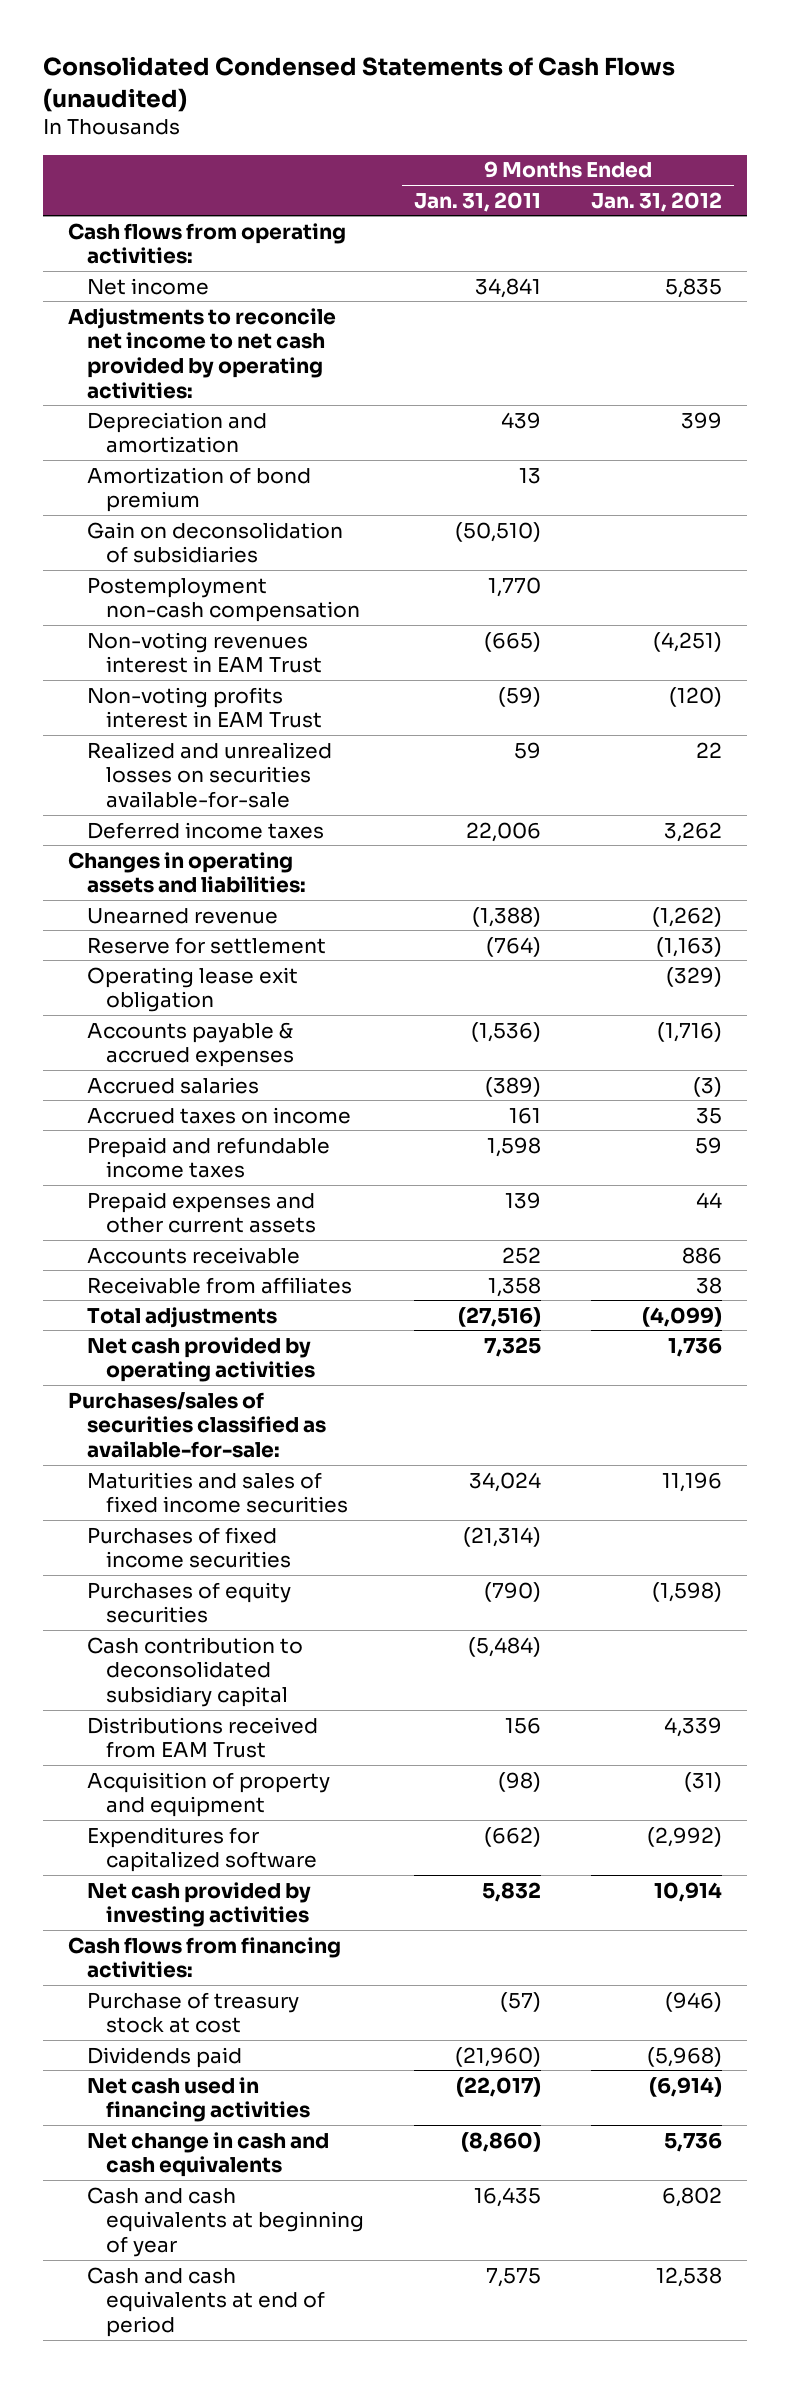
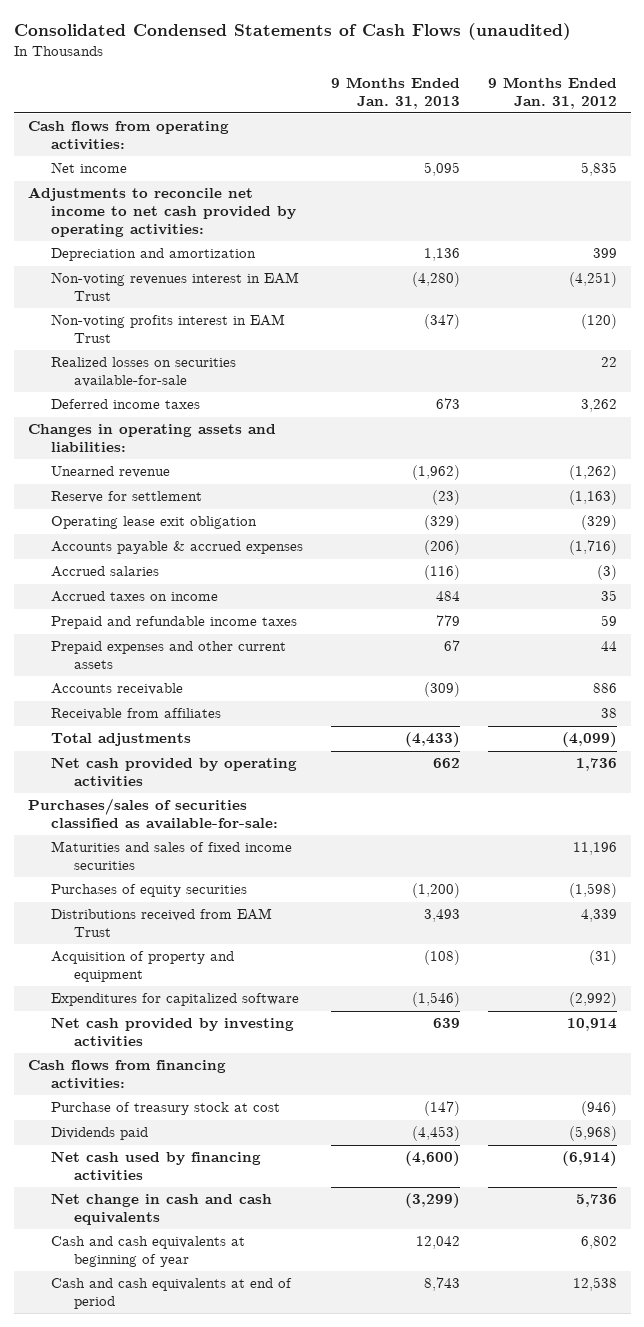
[414,191,542,212] Jan. 31, 2011 -> none
none -> [330,76,460,109] 9 Months Ended Jan. 31, 2013
[87,466,312,513] Amortization of bond premium -> none
[87,521,344,564] Gain on deconsolidation of subsidiaries -> none
[87,576,361,623] Postemployment non-cash compensation -> none
[87,741,333,808] Realized and unrealized losses on securities available-for-sale -> [50,357,236,388] Realized losses on securities available-for-sale
[87,1526,292,1569] Purchases of fixed income securities -> none
[87,1636,304,1707] Cash contribution to deconsolidated subsidiary capital -> none
[87,2076,311,2123] Net cash used in financing activities -> [50,1151,261,1182] Net cash used by financing activities

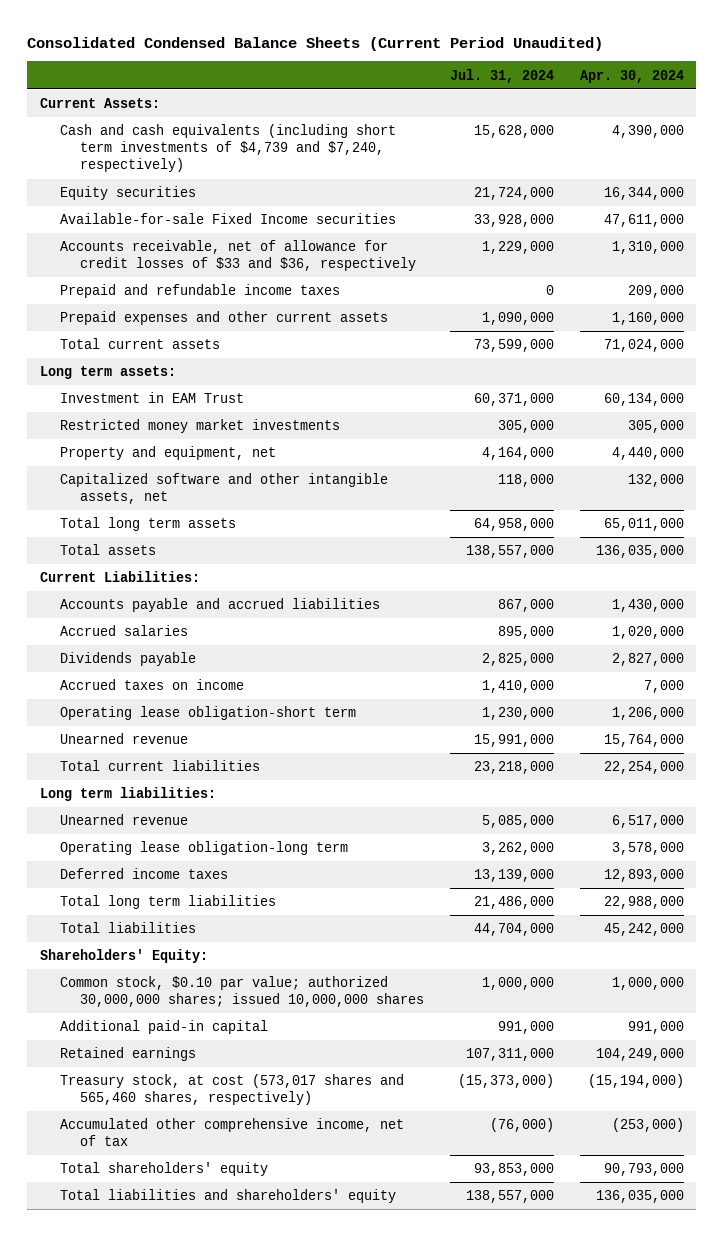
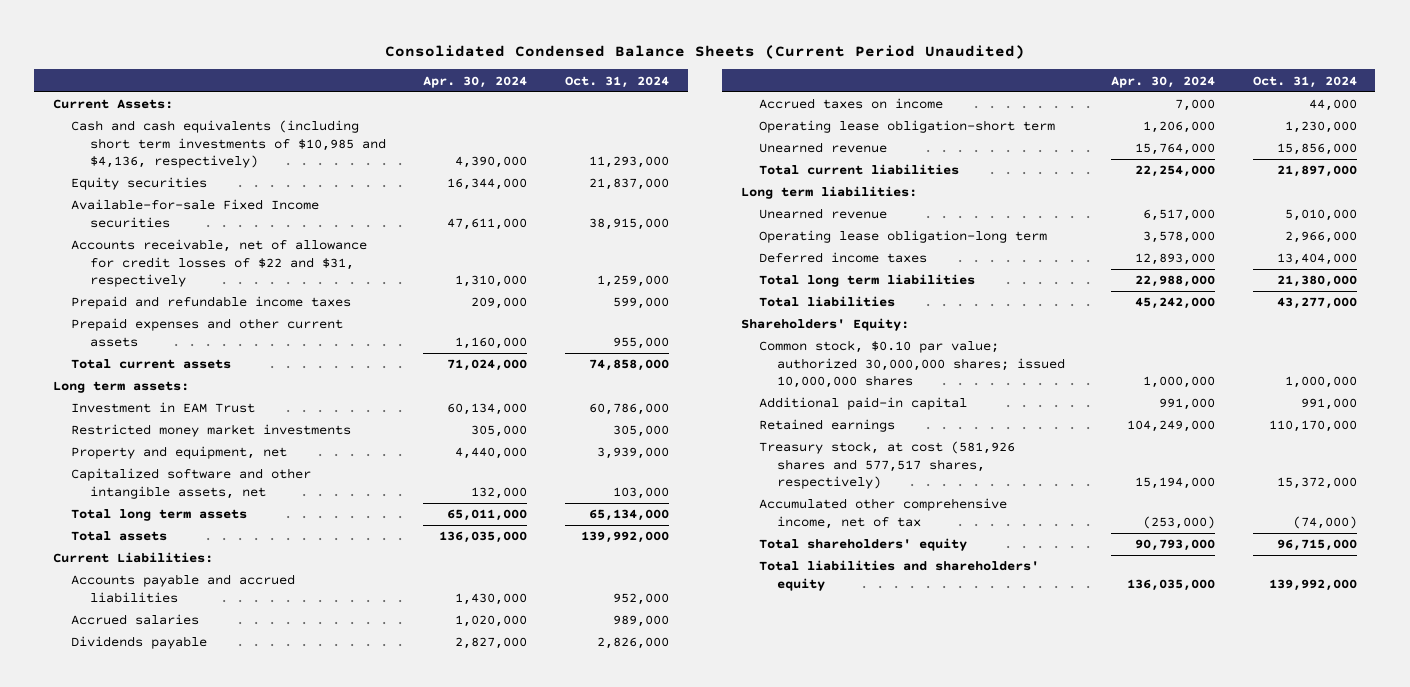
[449,68,554,83] Jul. 31, 2024 -> none
none -> [564,75,669,88] Oct. 31, 2024
[60,124,397,173] Cash and cash equivalents (including short term investments of $4,739 and $7,240, respectively) -> [71,120,386,169] Cash and cash equivalents (including short term investments of $10,985 and $4,136, respectively)
[60,240,417,272] Accounts receivable, net of allowance for credit losses of $33 and $36, respectively -> [71,239,368,288] Accounts receivable, net of allowance for credit losses of $22 and $31, respectively
[60,1074,405,1106] Treasury stock, at cost (573,017 shares and 565,460 shares, respectively) -> [759,441,1016,490] Treasury stock, at cost (581,926 shares and 577,517 shares, respectively)
[587,1074,684,1089] (15,194,000) -> [1134,477,1215,490] 15,194,000

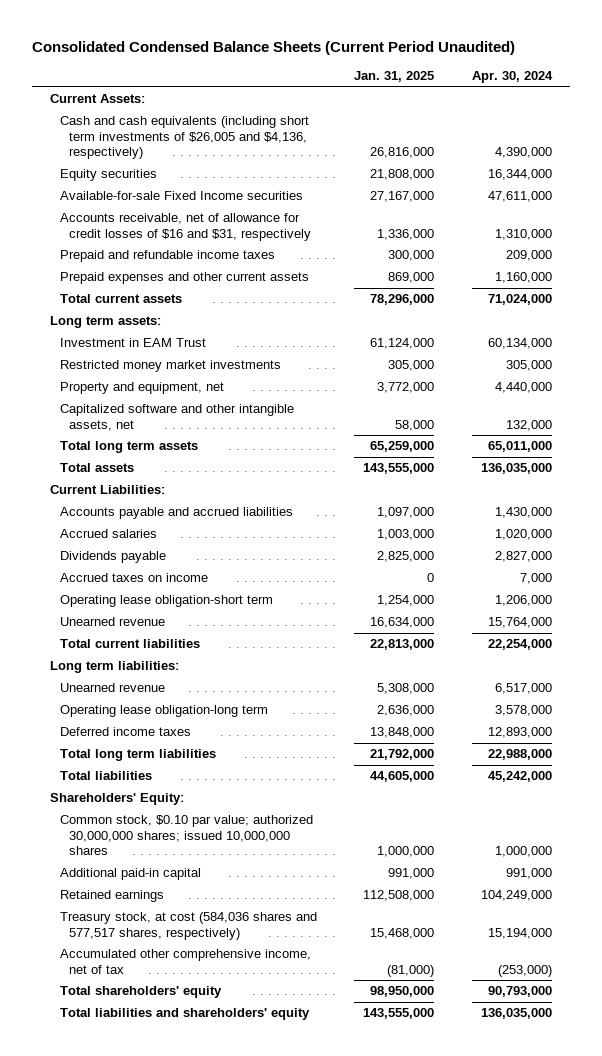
[564,75,669,88] Oct. 31, 2024 -> none
none -> [354,70,435,82] Jan. 31, 2025
[71,120,386,169] Cash and cash equivalents (including short term investments of $10,985 and $4,136, respectively) -> [59,116,309,160] Cash and cash equivalents (including short term investments of $26,005 and $4,136, respectively)
[71,239,368,288] Accounts receivable, net of allowance for credit losses of $22 and $31, respectively -> [59,213,312,241] Accounts receivable, net of allowance for credit losses of $16 and $31, respectively
[759,441,1016,490] Treasury stock, at cost (581,926 shares and 577,517 shares, respectively) -> [59,912,317,940] Treasury stock, at cost (584,036 shares and 577,517 shares, respectively)

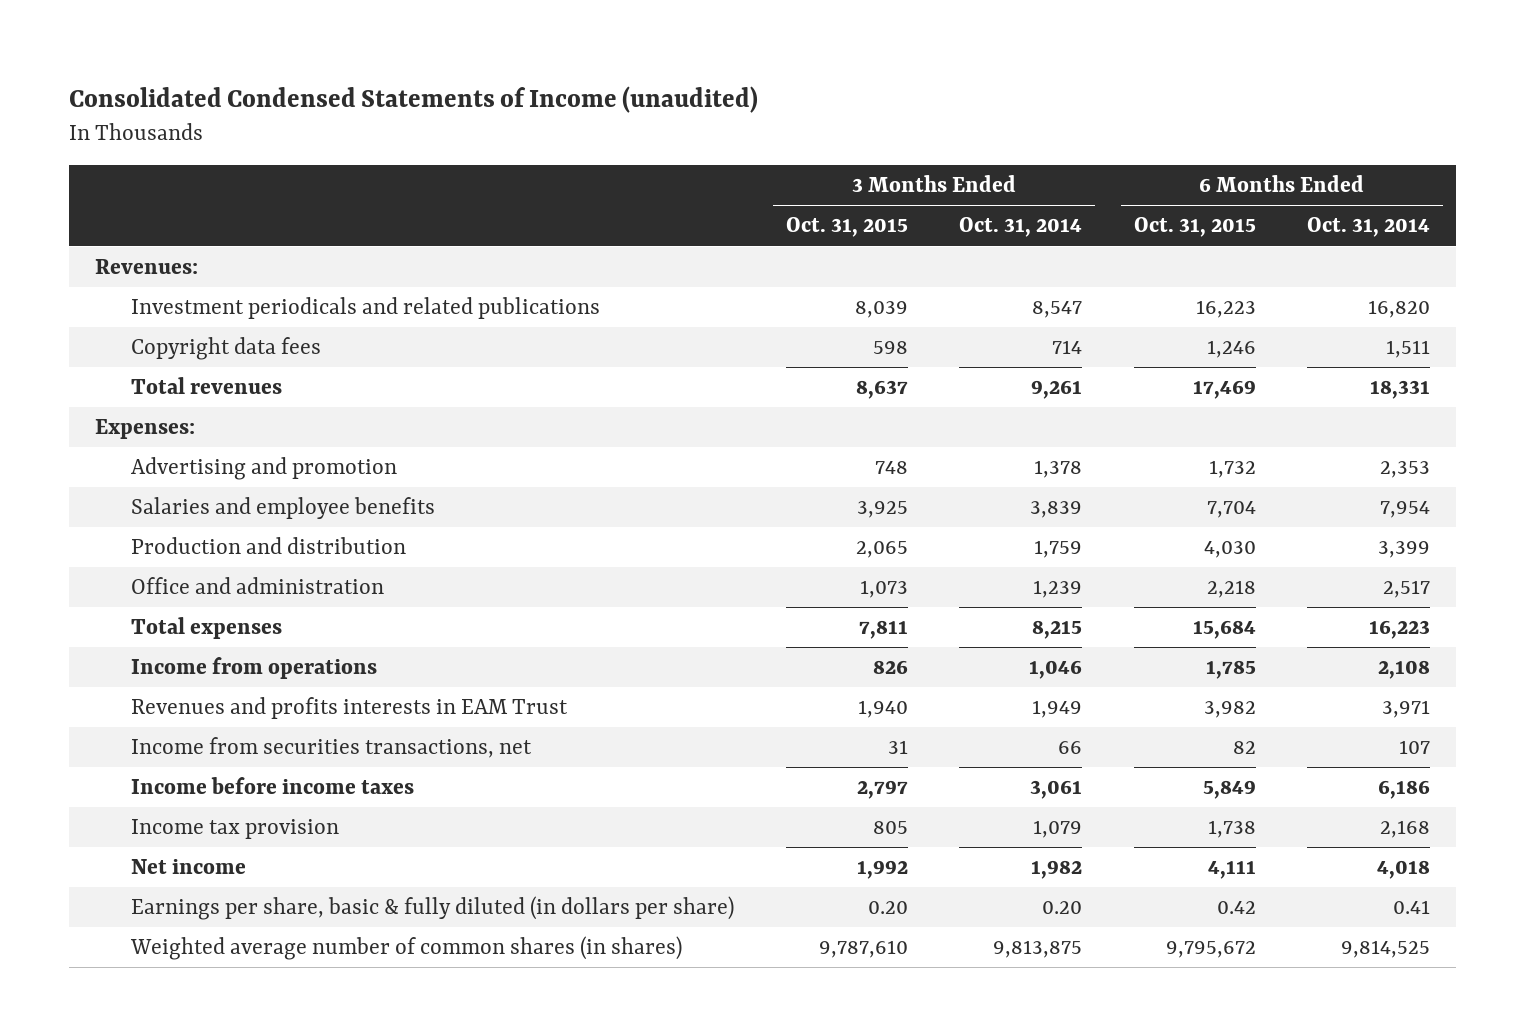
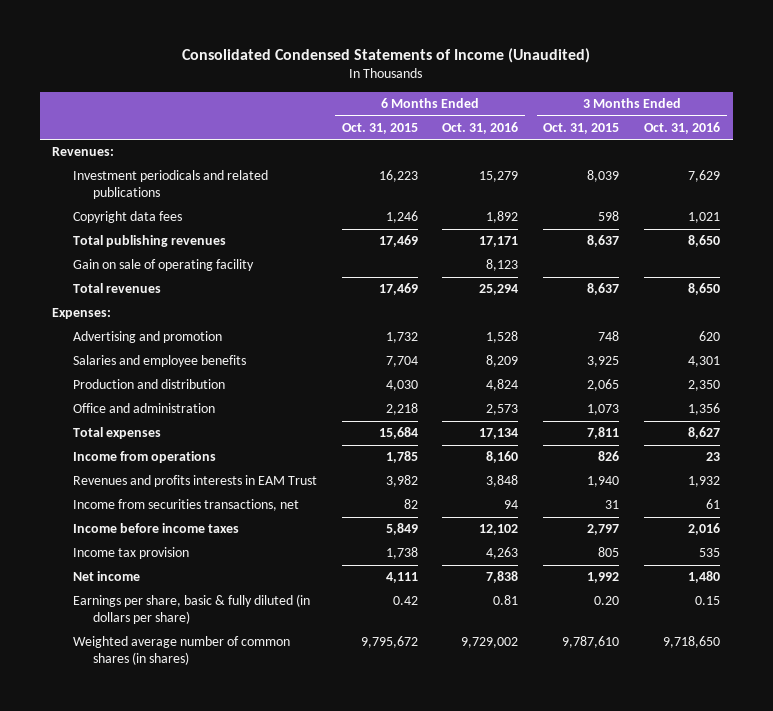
[68,86,758,114] Consolidated Condensed Statements of Income (unaudited) -> [182,48,591,64] Consolidated Condensed Statements of Income (Unaudited)
[959,217,1083,238] Oct. 31, 2014 -> none
[1307,217,1431,238] Oct. 31, 2014 -> none
none -> [442,121,519,134] Oct. 31, 2016
none -> [644,121,721,134] Oct. 31, 2016
none -> [72,235,226,248] Total publishing revenues
none -> [72,259,254,272] Gain on sale of operating facility

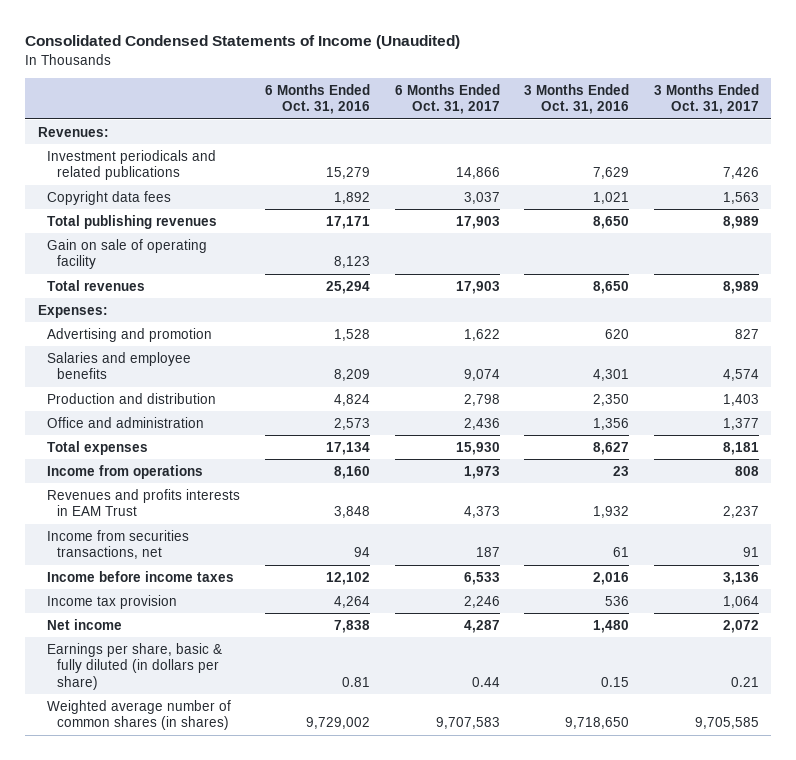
[341,122,418,134] Oct. 31, 2015 -> none
[543,122,620,134] Oct. 31, 2015 -> none
none -> [394,83,500,115] 6 Months Ended Oct. 31, 2017
none -> [653,83,759,115] 3 Months Ended Oct. 31, 2017
[486,547,519,560] 4,263 -> [333,595,370,608] 4,264
[699,548,721,558] 535 -> [605,595,630,606] 536

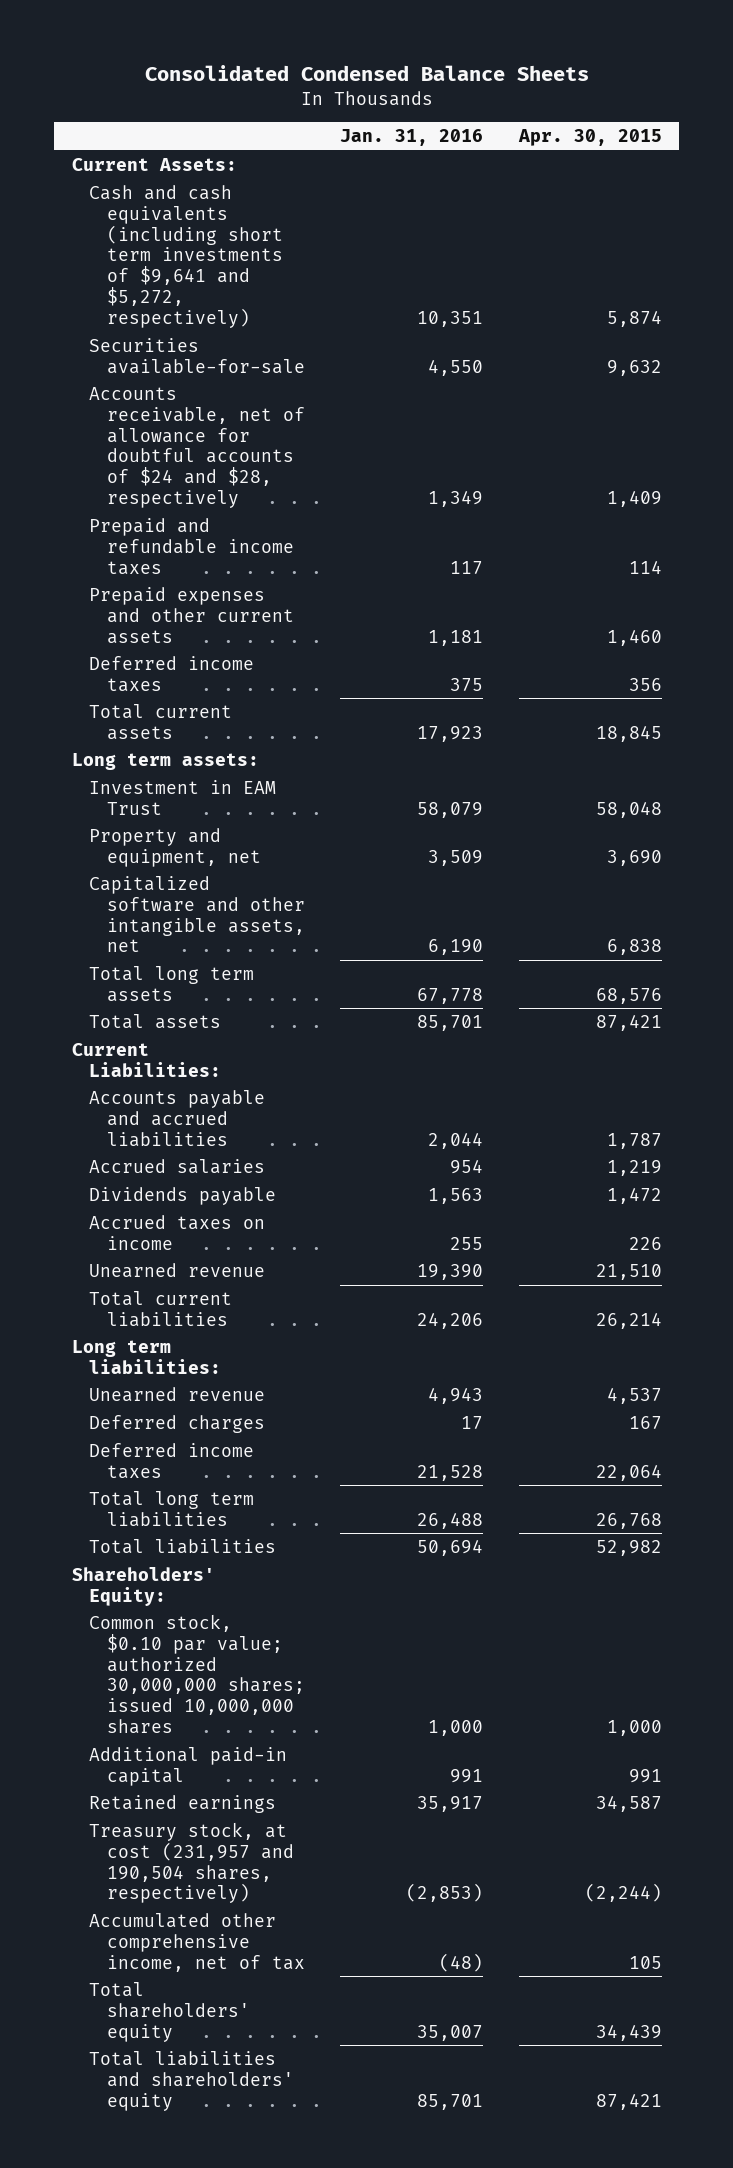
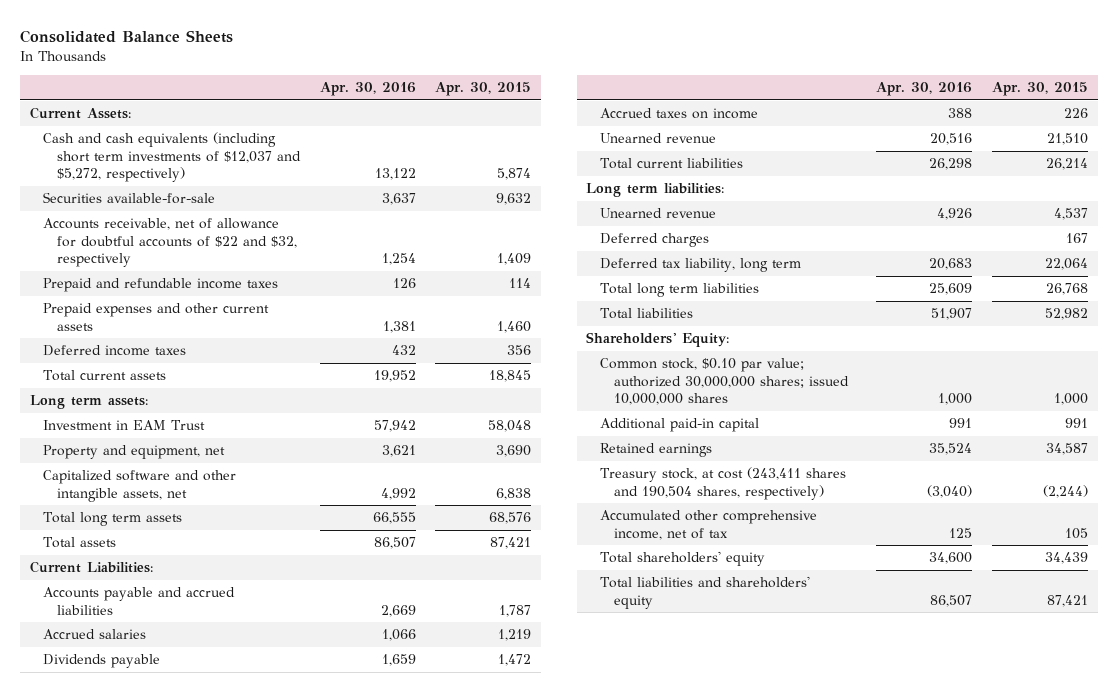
[144,64,589,81] Consolidated Condensed Balance Sheets -> [19,29,233,43] Consolidated Balance Sheets
[340,128,484,146] Jan. 31, 2016 -> none
none -> [319,82,416,97] Apr. 30, 2016
[89,184,283,328] Cash and cash equivalents (including short term investments of $9,641 and $5,272, respectively) -> [43,132,302,183] Cash and cash equivalents (including short term investments of $12,037 and $5,272, respectively)
[89,386,305,509] Accounts receivable, net of allowance for doubtful accounts of $24 and $28, respectively -> [43,218,298,268] Accounts receivable, net of allowance for doubtful accounts of $22 and $32, respectively
[89,1442,255,1479] Deferred income taxes -> [600,258,802,273] Deferred tax liability, long term
[89,1821,294,1904] Treasury stock, at cost (231,957 and 190,504 shares, respectively) -> [600,467,847,500] Treasury stock, at cost (243,411 shares and 190,504 shares, respectively)

